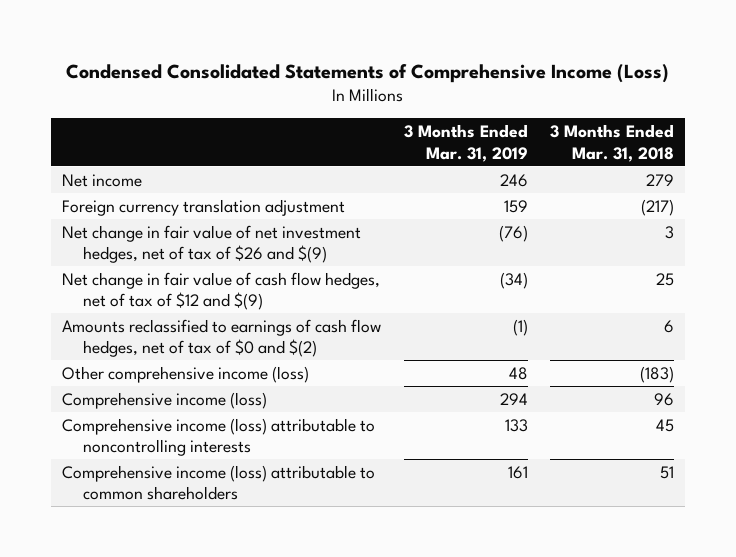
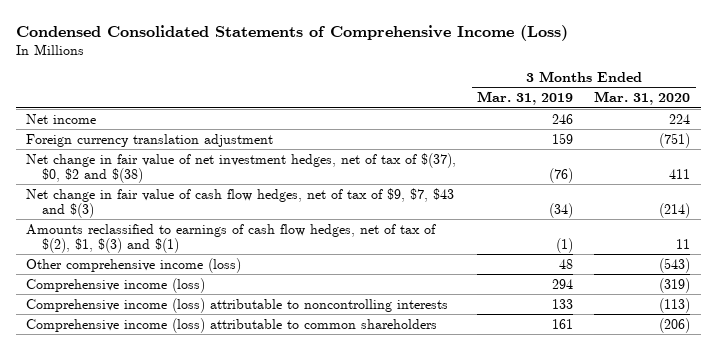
[550,124,675,162] 3 Months Ended Mar. 31, 2018 -> none
none -> [594,91,691,106] Mar. 31, 2020
[62,224,362,264] Net change in fair value of net investment hedges, net of tax of $26 and $(9) -> [26,152,457,183] Net change in fair value of net investment hedges, net of tax of $(37), $0, $2 and $(38)
[62,271,381,311] Net change in fair value of cash flow hedges, net of tax of $12 and $(9) -> [26,187,455,218] Net change in fair value of cash flow hedges, net of tax of $9, $7, $43 and $(3)
[62,318,382,358] Amounts reclassified to earnings of cash flow hedges, net of tax of $0 and $(2) -> [26,223,437,253] Amounts reclassified to earnings of cash flow hedges, net of tax of $(2), $1, $(3) and $(1)

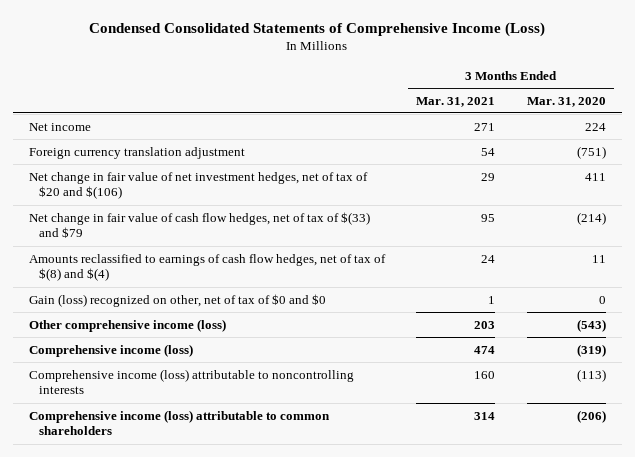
[477,91,574,106] Mar. 31, 2019 -> none
none -> [416,96,496,107] Mar. 31, 2021
[26,152,457,183] Net change in fair value of net investment hedges, net of tax of $(37), $0, $2 and $(38) -> [28,171,368,200] Net change in fair value of net investment hedges, net of tax of $20 and $(106)
[26,187,455,218] Net change in fair value of cash flow hedges, net of tax of $9, $7, $43 and $(3) -> [28,211,370,239] Net change in fair value of cash flow hedges, net of tax of $(33) and $79
[26,223,437,253] Amounts reclassified to earnings of cash flow hedges, net of tax of $(2), $1, $(3) and $(1) -> [28,253,386,282] Amounts reclassified to earnings of cash flow hedges, net of tax of $(8) and $(4)
none -> [28,293,326,307] Gain (loss) recognized on other, net of tax of $0 and $0

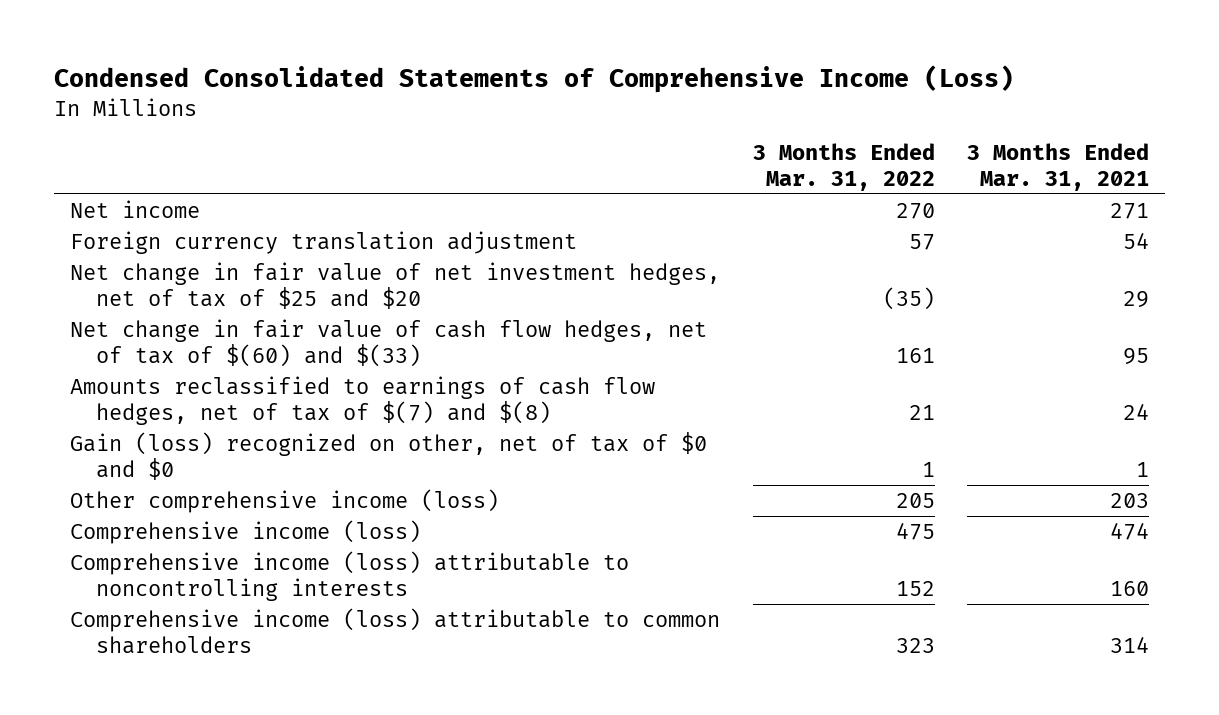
[527,96,607,107] Mar. 31, 2020 -> none
none -> [752,143,935,191] 3 Months Ended Mar. 31, 2022
[28,171,368,200] Net change in fair value of net investment hedges, net of tax of $20 and $(106) -> [69,262,720,309] Net change in fair value of net investment hedges, net of tax of $25 and $20
[28,211,370,239] Net change in fair value of cash flow hedges, net of tax of $(33) and $79 -> [69,319,707,367] Net change in fair value of cash flow hedges, net of tax of $(60) and $(33)
[28,253,386,282] Amounts reclassified to earnings of cash flow hedges, net of tax of $(8) and $(4) -> [69,376,655,425] Amounts reclassified to earnings of cash flow hedges, net of tax of $(7) and $(8)

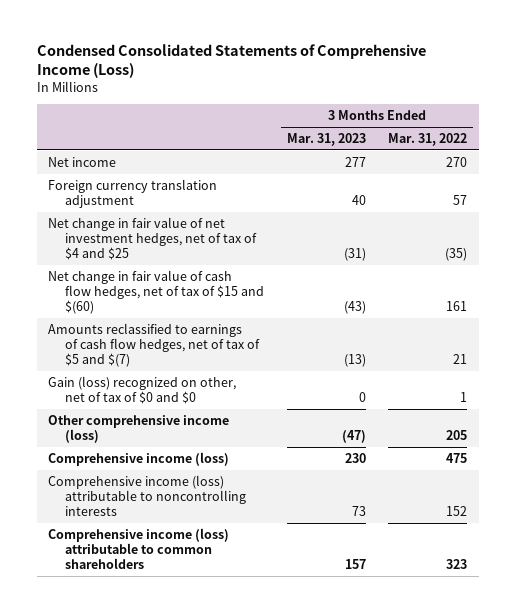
[967,143,1150,191] 3 Months Ended Mar. 31, 2021 -> none
none -> [286,132,366,146] Mar. 31, 2023
[69,262,720,309] Net change in fair value of net investment hedges, net of tax of $25 and $20 -> [47,216,257,261] Net change in fair value of net investment hedges, net of tax of $4 and $25
[69,319,707,367] Net change in fair value of cash flow hedges, net of tax of $(60) and $(33) -> [47,269,264,315] Net change in fair value of cash flow hedges, net of tax of $15 and $(60)
[69,376,655,425] Amounts reclassified to earnings of cash flow hedges, net of tax of $(7) and $(8) -> [47,322,260,368] Amounts reclassified to earnings of cash flow hedges, net of tax of $5 and $(7)

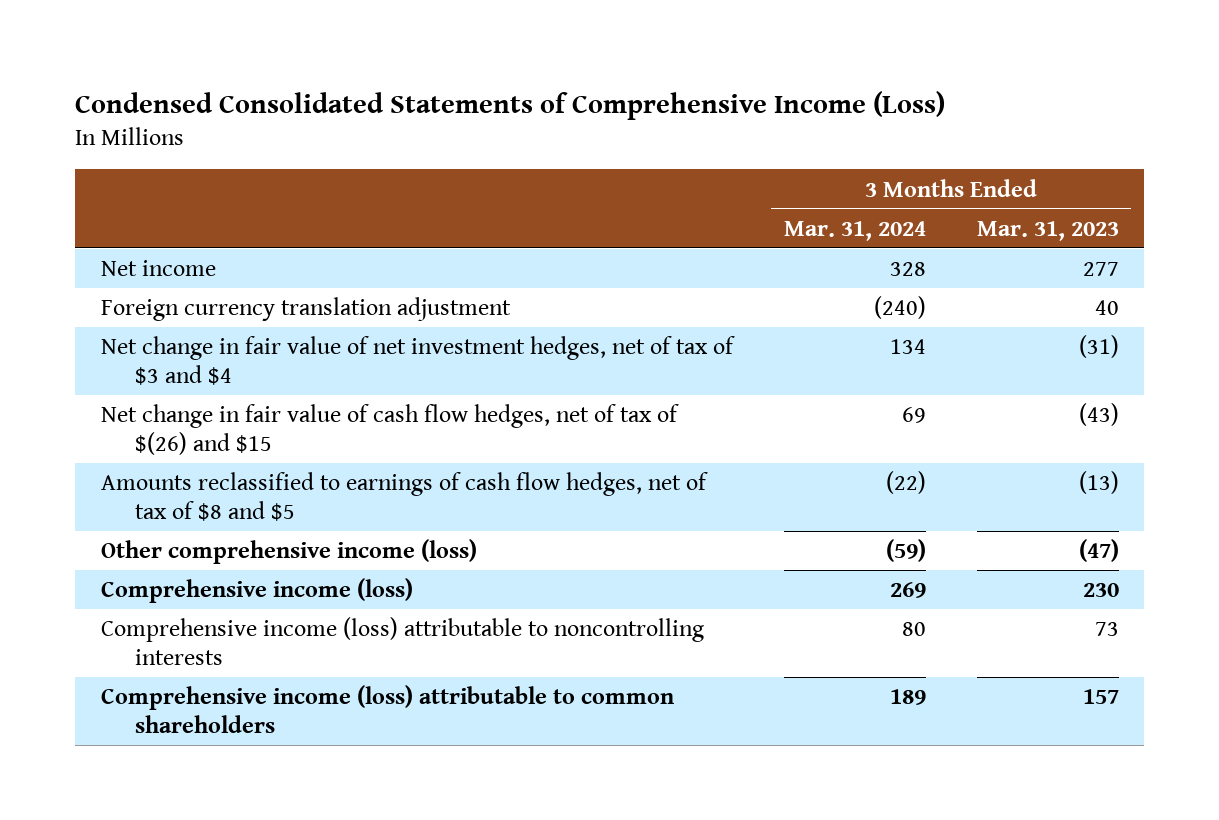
[388,132,468,146] Mar. 31, 2022 -> none
none -> [783,220,926,241] Mar. 31, 2024
[47,375,236,405] Gain (loss) recognized on other, net of tax of $0 and $0 -> none
[47,216,257,261] Net change in fair value of net investment hedges, net of tax of $4 and $25 -> [100,336,735,385] Net change in fair value of net investment hedges, net of tax of $3 and $4
[47,269,264,315] Net change in fair value of cash flow hedges, net of tax of $15 and $(60) -> [100,404,679,455] Net change in fair value of cash flow hedges, net of tax of $(26) and $15
[47,322,260,368] Amounts reclassified to earnings of cash flow hedges, net of tax of $5 and $(7) -> [100,472,708,521] Amounts reclassified to earnings of cash flow hedges, net of tax of $8 and $5

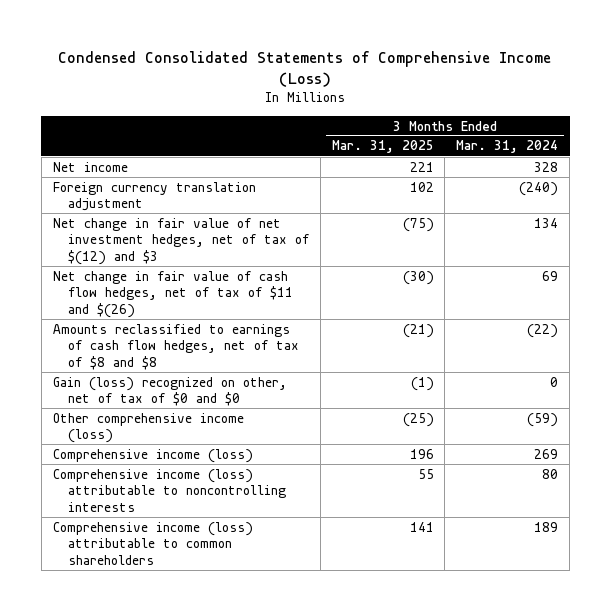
[976,220,1119,241] Mar. 31, 2023 -> none
none -> [331,140,434,154] Mar. 31, 2025
[100,336,735,385] Net change in fair value of net investment hedges, net of tax of $3 and $4 -> [52,217,309,265] Net change in fair value of net investment hedges, net of tax of $(12) and $3
[100,404,679,455] Net change in fair value of cash flow hedges, net of tax of $(26) and $15 -> [52,270,293,318] Net change in fair value of cash flow hedges, net of tax of $11 and $(26)
[100,472,708,521] Amounts reclassified to earnings of cash flow hedges, net of tax of $8 and $5 -> [52,323,299,370] Amounts reclassified to earnings of cash flow hedges, net of tax of $8 and $8
none -> [52,376,287,407] Gain (loss) recognized on other, net of tax of $0 and $0

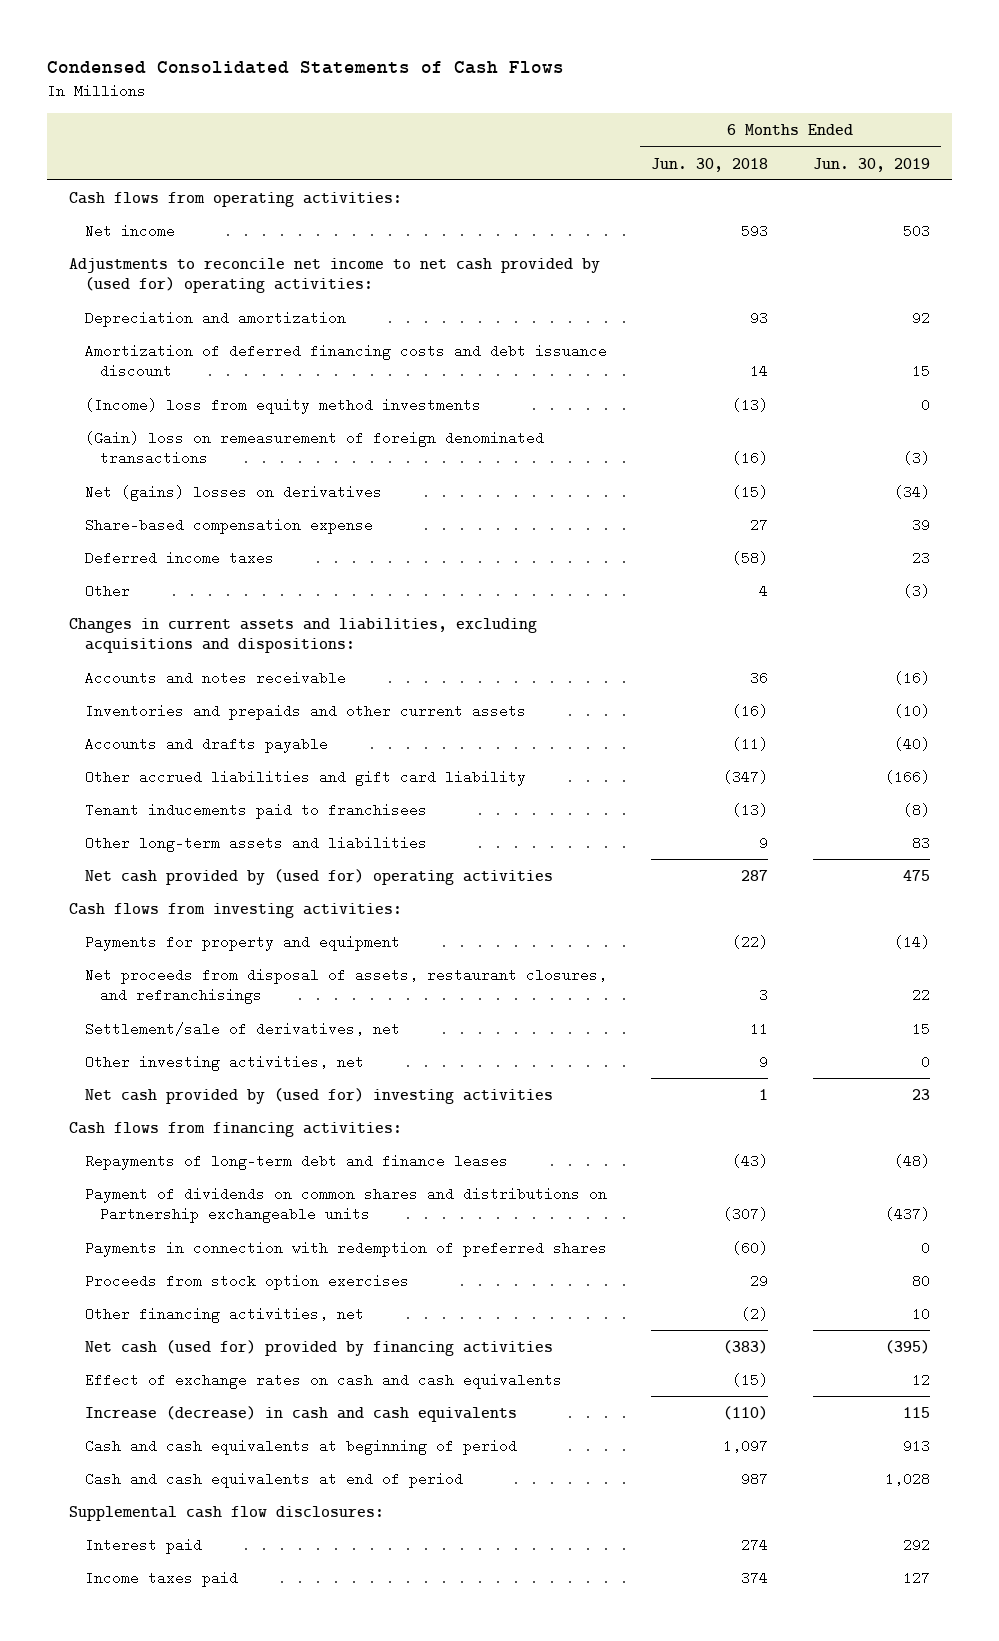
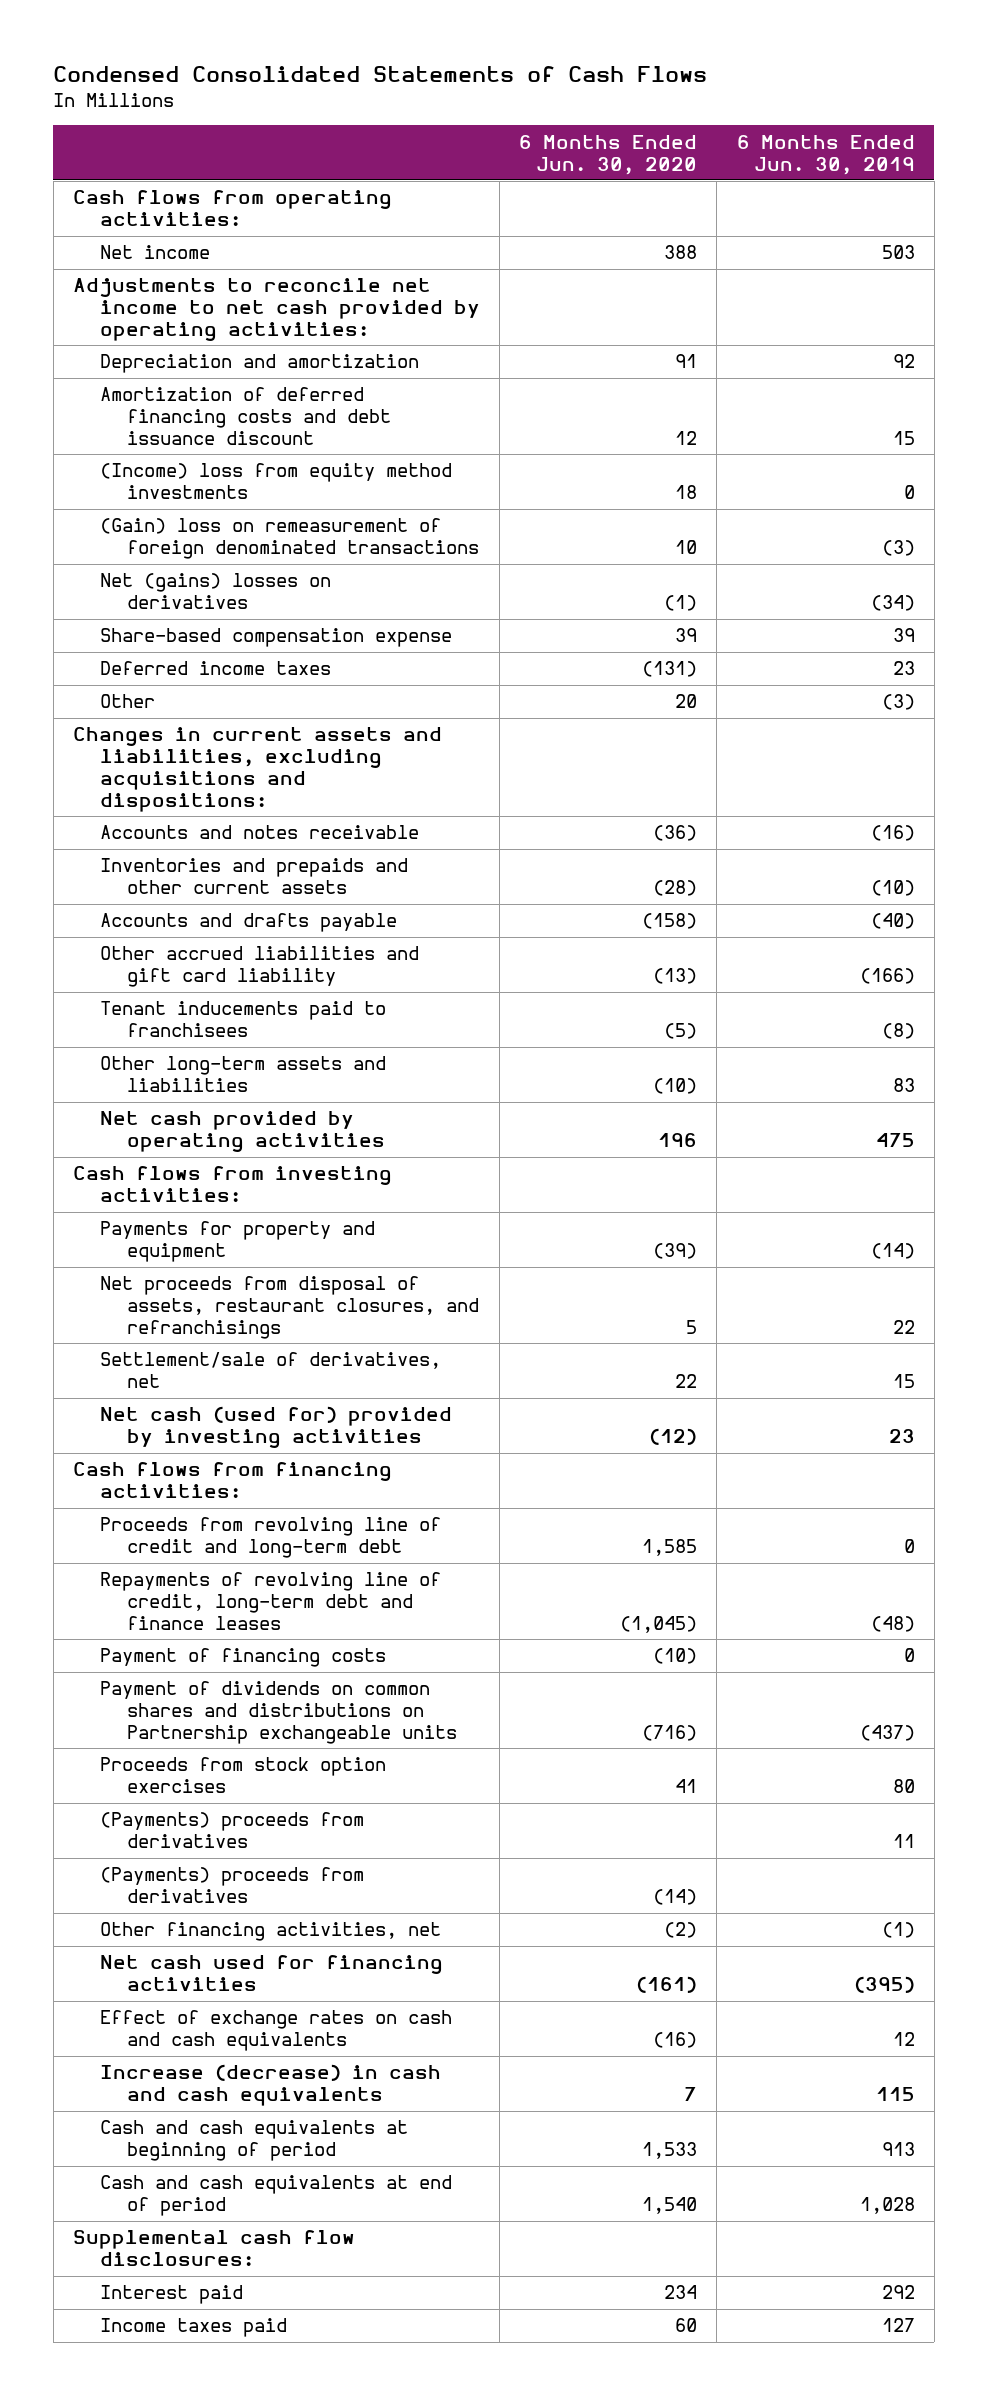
[651,157,769,172] Jun. 30, 2018 -> none
none -> [519,134,698,175] 6 Months Ended Jun. 30, 2020
[68,257,600,294] Adjustments to reconcile net income to net cash provided by (used for) operating activities: -> [72,278,480,342] Adjustments to reconcile net income to net cash provided by operating activities:
[84,868,553,885] Net cash provided by (used for) operating activities -> [99,1111,386,1153] Net cash provided by operating activities
[84,1054,364,1071] Other investing activities, net -> none
[84,1087,553,1104] Net cash provided by (used for) investing activities -> [99,1406,452,1449] Net cash (used for) provided by investing activities
none -> [99,1517,441,1559] Proceeds from revolving line of credit and long-term debt
[84,1153,508,1170] Repayments of long-term debt and finance leases -> [99,1572,441,1631] Repayments of revolving line of credit, long-term debt and finance leases
none -> [99,1648,386,1668] Payment of financing costs
[84,1240,607,1257] Payments in connection with redemption of preferred shares -> none
none -> [99,1812,364,1849] (Payments) proceeds from derivatives
none -> [99,1867,364,1904] (Payments) proceeds from derivatives
[911,1306,930,1321] 10 -> [881,1922,915,1939] (1)
[84,1339,553,1356] Net cash (used for) provided by financing activities -> [99,1955,443,1992] Net cash used for financing activities

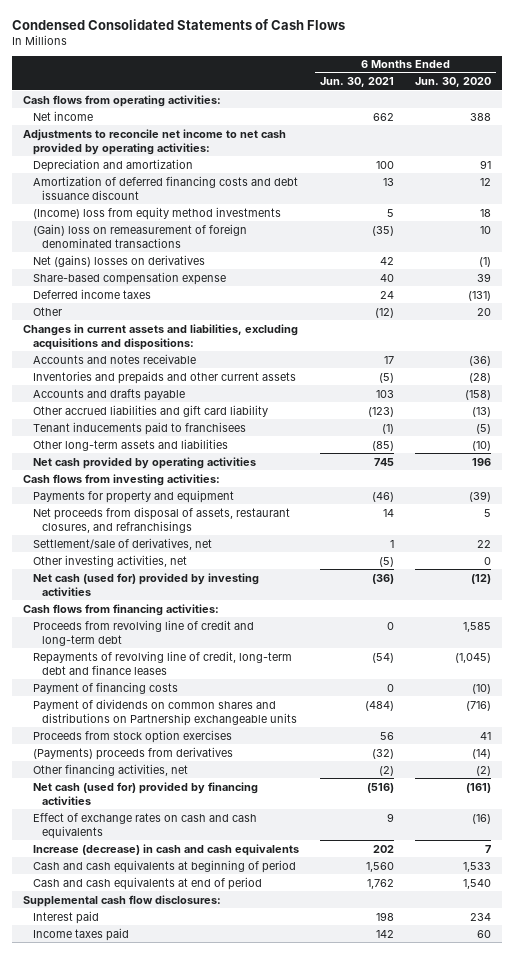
[736,134,915,175] 6 Months Ended Jun. 30, 2019 -> none
none -> [319,77,394,88] Jun. 30, 2021
none -> [32,554,187,567] Other investing activities, net
[99,1812,364,1849] (Payments) proceeds from derivatives -> none
[99,1955,443,1992] Net cash used for financing activities -> [32,781,258,805] Net cash (used for) provided by financing activities

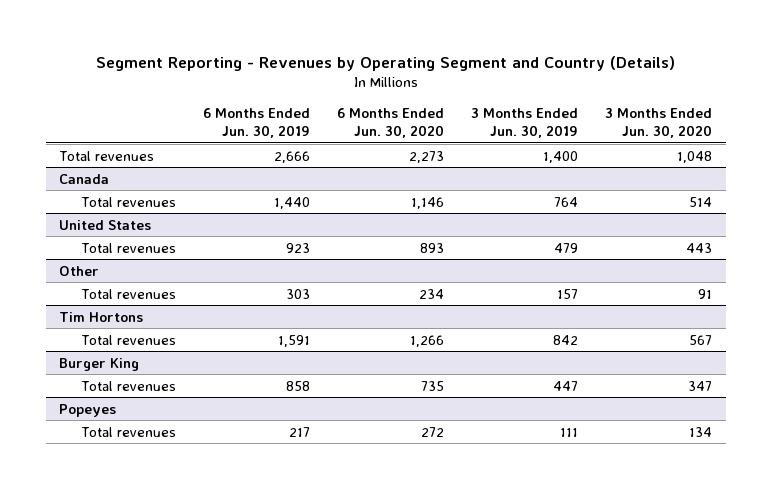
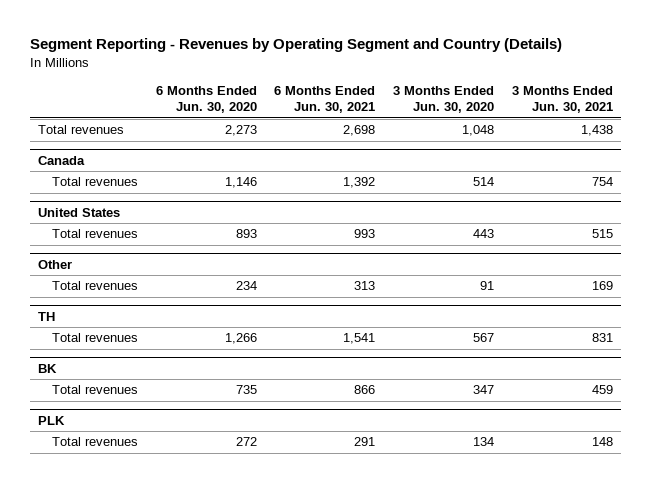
[203,108,311,138] 6 Months Ended Jun. 30, 2019 -> none
[471,108,579,138] 3 Months Ended Jun. 30, 2019 -> none
none -> [274,86,376,114] 6 Months Ended Jun. 30, 2021
none -> [511,86,613,114] 3 Months Ended Jun. 30, 2021
[59,311,144,322] Tim Hortons -> [38,311,56,321] TH
[59,357,140,371] Burger King -> [38,363,58,373] BK
[59,403,117,417] Popeyes -> [38,415,66,425] PLK

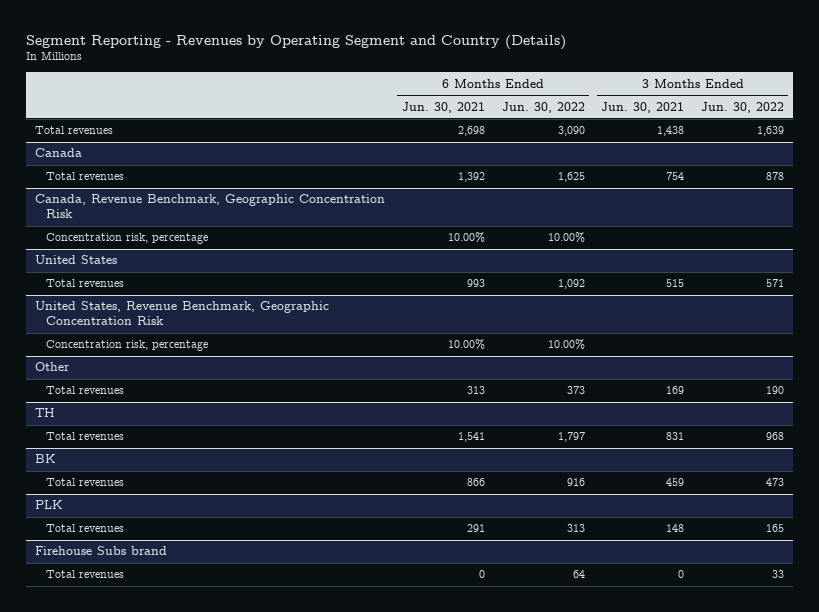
[155,86,257,114] 6 Months Ended Jun. 30, 2020 -> none
[392,86,494,114] 3 Months Ended Jun. 30, 2020 -> none
none -> [501,101,585,113] Jun. 30, 2022
none -> [701,101,785,113] Jun. 30, 2022
none -> [34,194,385,219] Canada, Revenue Benchmark, Geographic Concentration Risk
none -> [46,233,209,245] Concentration risk, percentage
none -> [34,301,329,326] United States, Revenue Benchmark, Geographic Concentration Risk
none -> [46,340,209,352] Concentration risk, percentage
none -> [34,546,167,556] Firehouse Subs brand
none -> [46,570,125,579] Total revenues

